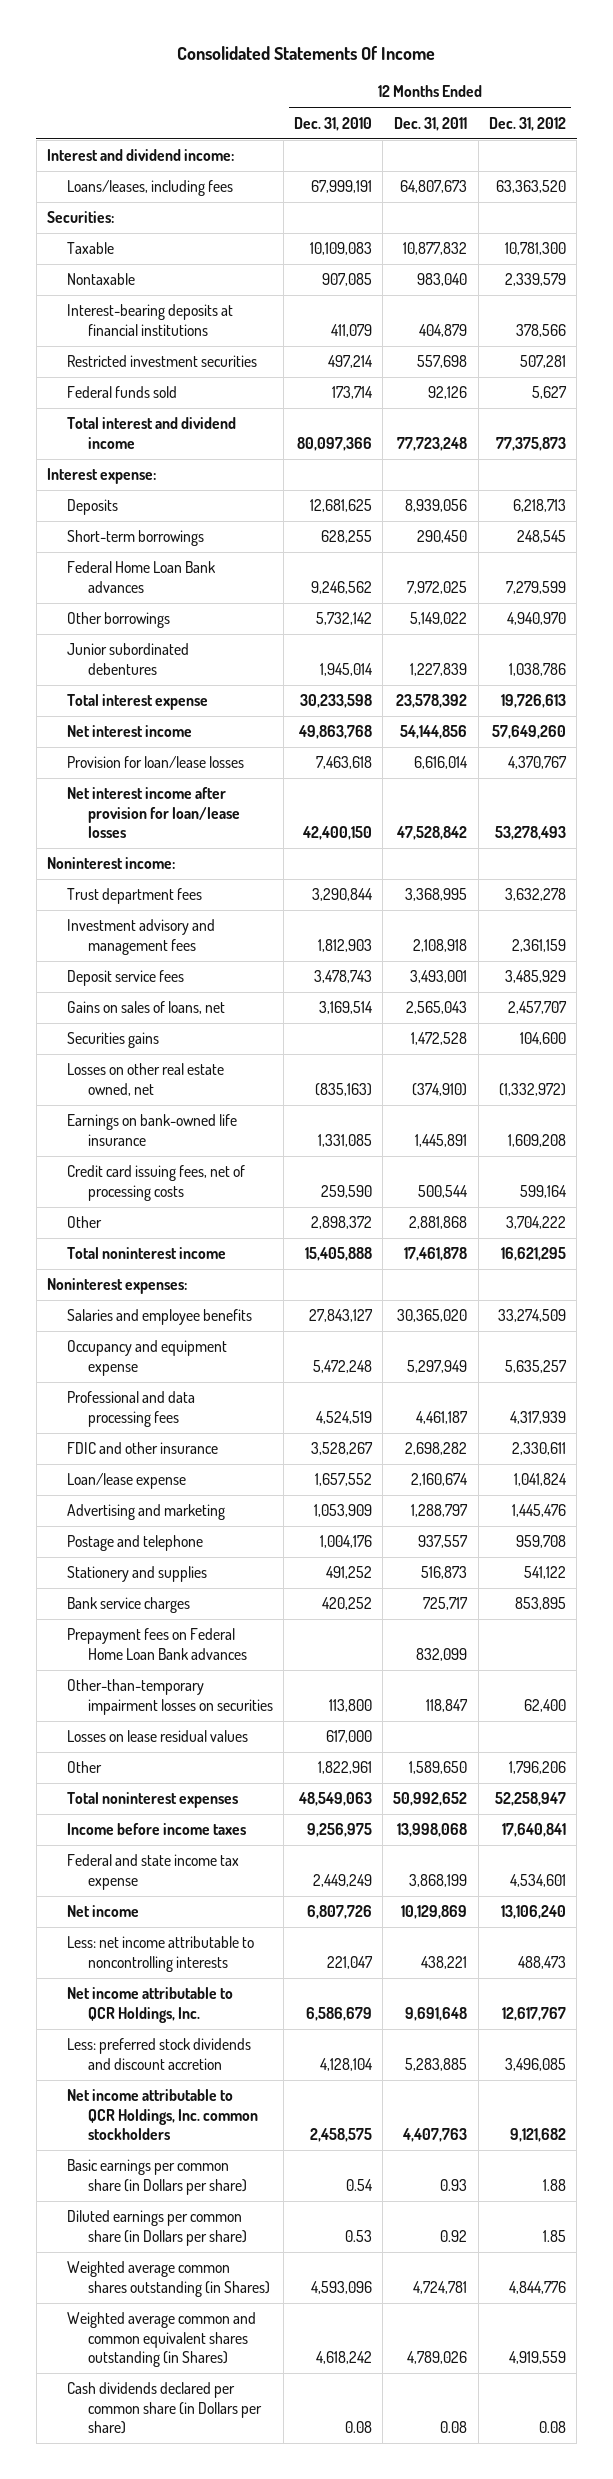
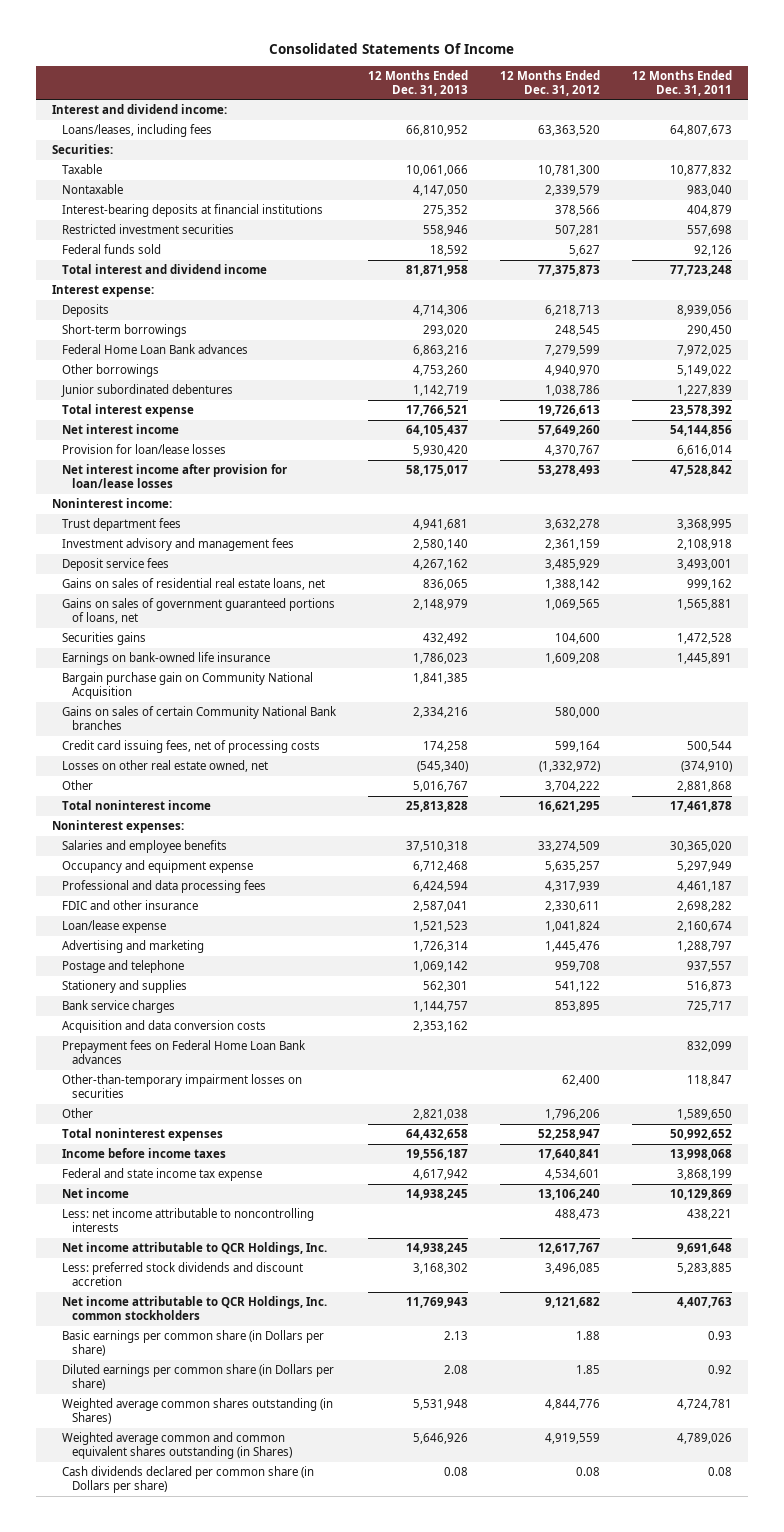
[294,116,373,131] Dec. 31, 2010 -> none
none -> [368,69,469,96] 12 Months Ended Dec. 31, 2013
[67,1001,226,1015] Gains on sales of loans, net -> [62,578,326,591] Gains on sales of residential real estate loans, net
[406,1001,468,1015] 2,565,043 -> [687,579,733,591] 999,162
[507,1001,567,1015] 2,457,707 -> [545,579,601,591] 1,388,142
none -> [62,598,336,625] Gains on sales of government guaranteed portions of loans, net
none -> [62,672,314,700] Bargain purchase gain on Community National Acquisition
none -> [62,706,338,731] Gains on sales of certain Community National Bank branches
[67,1063,225,1096] Losses on other real estate owned, net -> [62,760,269,773] Losses on other real estate owned, net
none -> [62,1020,267,1034] Acquisition and data conversion costs
[67,1730,249,1743] Losses on lease residual values -> none

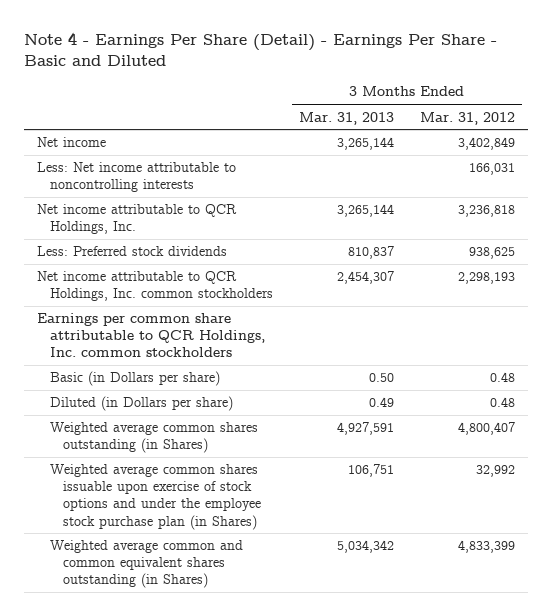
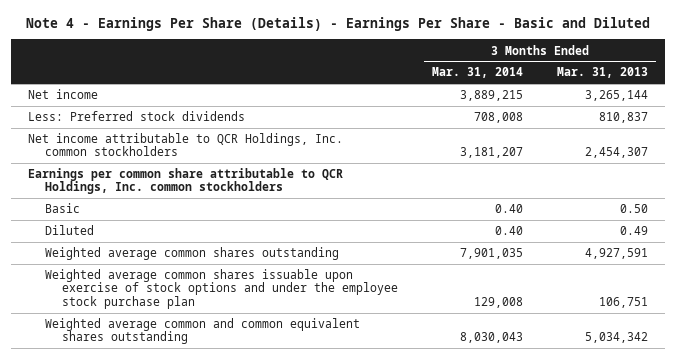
[23,31,497,66] Note 4 - Earnings Per Share (Detail) - Earnings Per Share - Basic and Diluted -> [25,17,650,32] Note 4 - Earnings Per Share (Details) - Earnings Per Share - Basic and Diluted
[420,111,516,125] Mar. 31, 2012 -> none
none -> [431,67,523,79] Mar. 31, 2014
[36,162,236,193] Less: Net income attributable to noncontrolling interests -> none
[36,204,237,235] Net income attributable to QCR Holdings, Inc. -> none
[49,371,220,387] Basic (in Dollars per share) -> [44,203,80,214] Basic
[49,396,233,412] Diluted (in Dollars per share) -> [44,225,94,236] Diluted
[49,422,258,454] Weighted average common shares outstanding (in Shares) -> [44,247,339,261] Weighted average common shares outstanding
[49,464,261,530] Weighted average common shares issuable upon exercise of stock options and under the employee stock purchase plan (in Shares) -> [44,269,399,309] Weighted average common shares issuable upon exercise of stock options and under the employee stock purchase plan
[49,540,243,589] Weighted average common and common equivalent shares outstanding (in Shares) -> [44,318,360,345] Weighted average common and common equivalent shares outstanding

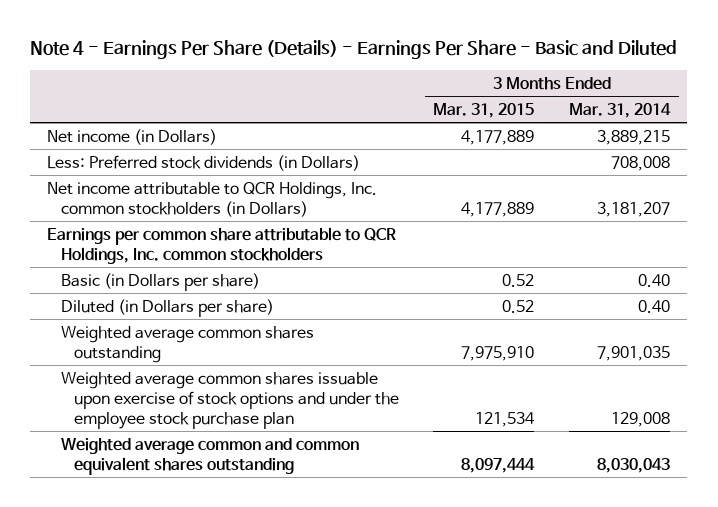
[556,67,648,79] Mar. 31, 2013 -> none
none -> [433,102,535,118] Mar. 31, 2015
[27,89,98,100] Net income -> [47,128,218,145] Net income (in Dollars)
[27,111,245,122] Less: Preferred stock dividends -> [47,154,361,171] Less: Preferred stock dividends (in Dollars)
[27,133,343,157] Net income attributable to QCR Holdings, Inc. common stockholders -> [47,181,378,217] Net income attributable to QCR Holdings, Inc. common stockholders (in Dollars)
[44,203,80,214] Basic -> [60,272,260,291] Basic (in Dollars per share)
[44,225,94,236] Diluted -> [60,298,274,317] Diluted (in Dollars per share)

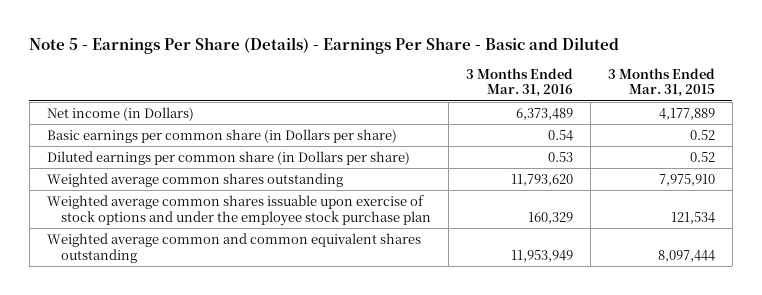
[30,40,678,60] Note 4 - Earnings Per Share (Details) - Earnings Per Share - Basic and Diluted -> [29,36,620,54] Note 5 - Earnings Per Share (Details) - Earnings Per Share - Basic and Diluted
[569,102,672,118] Mar. 31, 2014 -> none
none -> [465,67,573,98] 3 Months Ended Mar. 31, 2016
[47,154,361,171] Less: Preferred stock dividends (in Dollars) -> none
[47,181,378,217] Net income attributable to QCR Holdings, Inc. common stockholders (in Dollars) -> none
[47,226,397,264] Earnings per common share attributable to QCR Holdings, Inc. common stockholders -> none
[60,272,260,291] Basic (in Dollars per share) -> [46,128,397,143] Basic earnings per common share (in Dollars per share)
[60,298,274,317] Diluted (in Dollars per share) -> [46,150,410,165] Diluted earnings per common share (in Dollars per share)

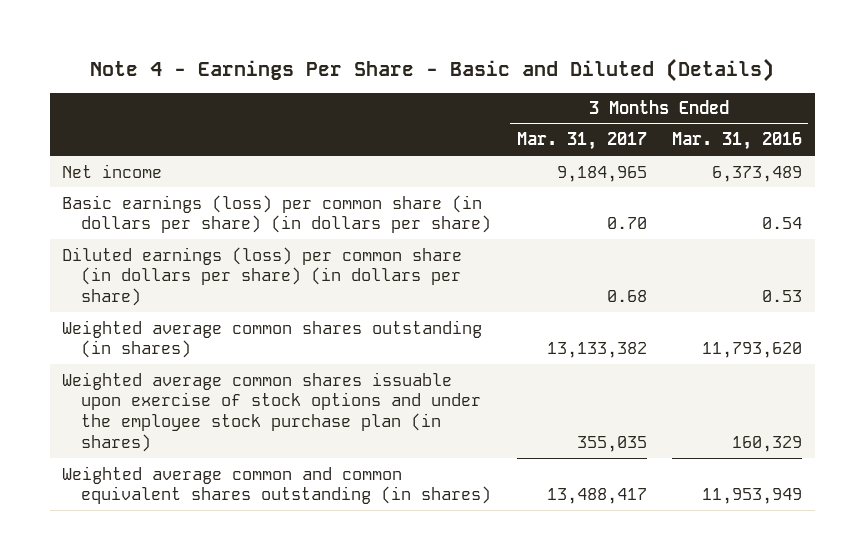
[29,36,620,54] Note 5 - Earnings Per Share (Details) - Earnings Per Share - Basic and Diluted -> [90,57,775,82] Note 4 - Earnings Per Share - Basic and Diluted (Details)
[607,67,715,98] 3 Months Ended Mar. 31, 2015 -> none
none -> [516,132,647,151] Mar. 31, 2017
[46,106,194,121] Net income (in Dollars) -> [62,163,163,178] Net income
[46,128,397,143] Basic earnings per common share (in Dollars per share) -> [62,194,492,234] Basic earnings (loss) per common share (in dollars per share) (in dollars per share)
[46,150,410,165] Diluted earnings per common share (in Dollars per share) -> [62,246,463,307] Diluted earnings (loss) per common share (in dollars per share) (in dollars per share)
[46,172,343,187] Weighted average common shares outstanding -> [62,319,483,359] Weighted average common shares outstanding (in shares)
[46,194,432,226] Weighted average common shares issuable upon exercise of stock options and under the employee stock purchase plan -> [62,371,482,452] Weighted average common shares issuable upon exercise of stock options and under the employee stock purchase plan (in shares)
[46,232,421,263] Weighted average common and common equivalent shares outstanding -> [62,465,492,505] Weighted average common and common equivalent shares outstanding (in shares)

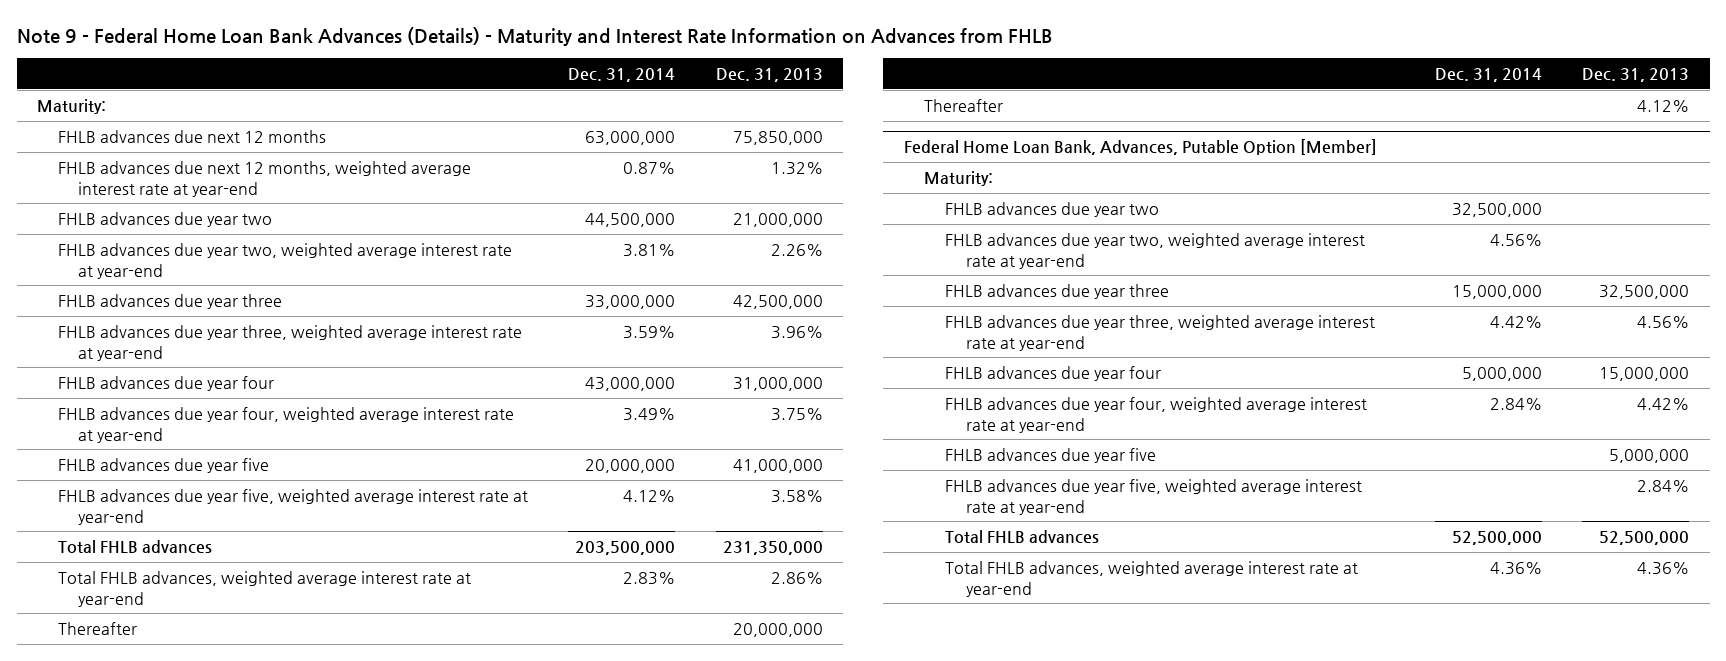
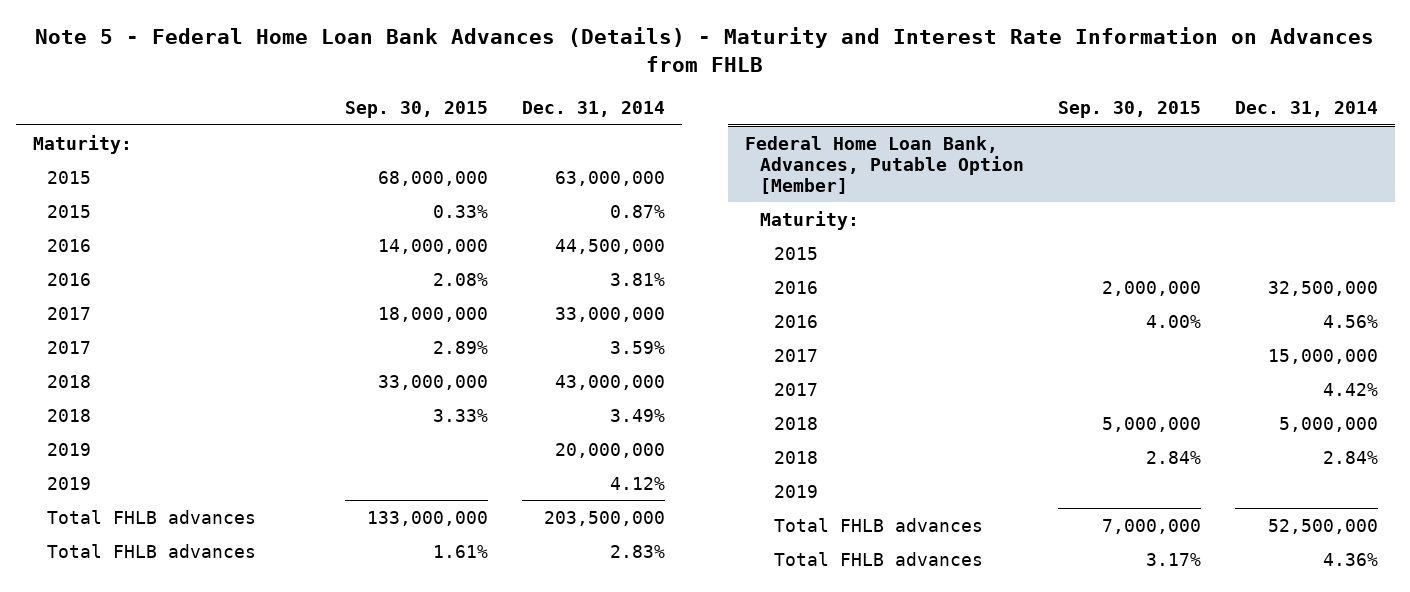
[16,26,1053,46] Note 9 - Federal Home Loan Bank Advances (Details) - Maturity and Interest Rate Information on Advances from FHLB -> [35,27,1375,73] Note 5 - Federal Home Loan Bank Advances (Details) - Maturity and Interest Rate Information on Advances from FHLB
[715,67,823,82] Dec. 31, 2013 -> none
none -> [345,101,489,119] Sep. 30, 2015
[57,130,326,144] FHLB advances due next 12 months -> [47,170,92,184] 2015
[57,161,471,197] FHLB advances due next 12 months, weighted average interest rate at year-end -> [47,204,92,218] 2015
[57,212,272,228] FHLB advances due year two -> [47,238,92,252] 2016
[57,243,512,279] FHLB advances due year two, weighted average interest rate at year-end -> [47,272,92,286] 2016
[57,294,282,310] FHLB advances due year three -> [47,306,92,320] 2017
[57,325,522,361] FHLB advances due year three, weighted average interest rate at year-end -> [47,340,92,354] 2017
[57,376,274,392] FHLB advances due year four -> [47,374,92,388] 2018
[57,407,514,443] FHLB advances due year four, weighted average interest rate at year-end -> [47,408,92,422] 2018
[57,458,269,474] FHLB advances due year five -> [47,442,92,456] 2019
[57,489,528,525] FHLB advances due year five, weighted average interest rate at year-end -> [47,476,92,490] 2019
[57,622,137,636] Thereafter -> none
[924,99,1004,113] Thereafter -> none
[57,571,471,607] Total FHLB advances, weighted average interest rate at year-end -> [47,543,257,558] Total FHLB advances
[944,479,1362,515] FHLB advances due year five, weighted average interest rate at year-end -> none
none -> [774,246,819,260] 2015
[944,202,1159,218] FHLB advances due year two -> [774,280,819,294] 2016
[944,233,1365,269] FHLB advances due year two, weighted average interest rate at year-end -> [774,314,819,328] 2016
[944,284,1169,300] FHLB advances due year three -> [774,348,819,362] 2017
[944,315,1375,351] FHLB advances due year three, weighted average interest rate at year-end -> [774,382,819,396] 2017
[944,366,1161,382] FHLB advances due year four -> [774,416,819,430] 2018
[944,397,1367,433] FHLB advances due year four, weighted average interest rate at year-end -> [774,450,819,464] 2018
[944,448,1156,464] FHLB advances due year five -> [774,484,819,498] 2019
[944,561,1358,597] Total FHLB advances, weighted average interest rate at year-end -> [774,551,984,566] Total FHLB advances

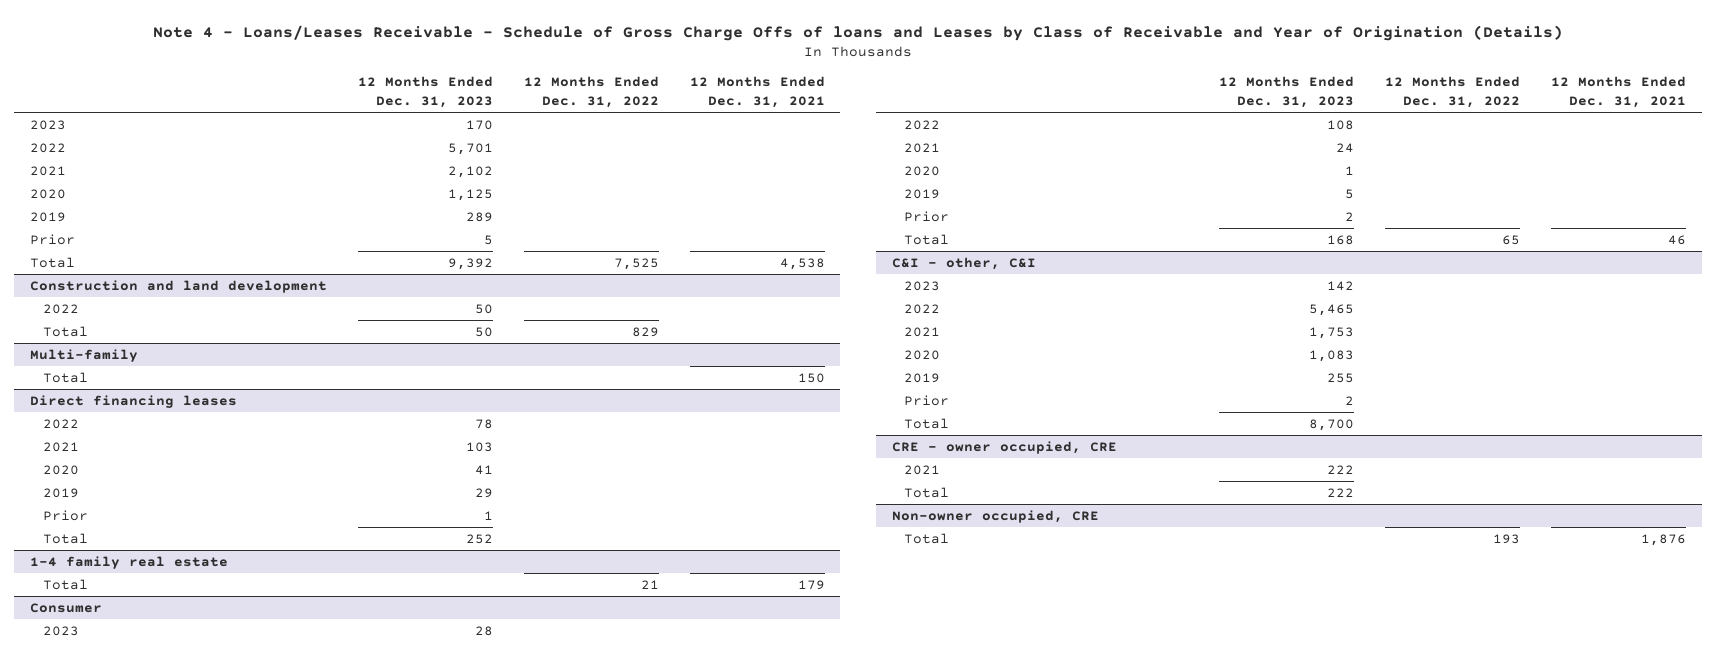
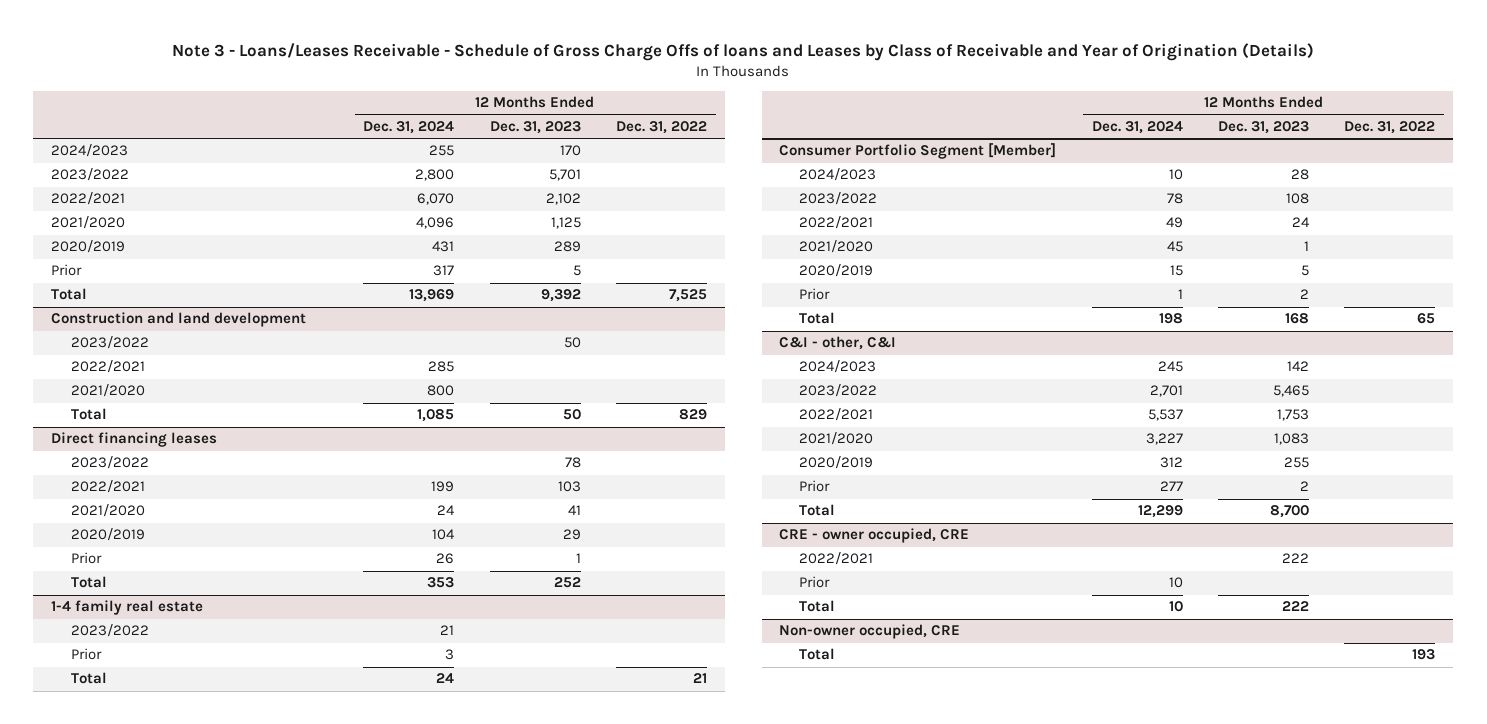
[153,24,1564,41] Note 4 - Loans/Leases Receivable - Schedule of Gross Charge Offs of loans and Leases by Class of Receivable and Year of Origination (Details) -> [172,43,1315,62] Note 3 - Loans/Leases Receivable - Schedule of Gross Charge Offs of loans and Leases by Class of Receivable and Year of Origination (Details)
[689,76,825,108] 12 Months Ended Dec. 31, 2021 -> none
none -> [363,121,455,135] Dec. 31, 2024
[29,119,66,130] 2023 -> [51,144,129,158] 2024/2023
[29,142,66,153] 2022 -> [51,168,130,182] 2023/2022
[29,165,66,176] 2021 -> [51,192,126,206] 2022/2021
[29,188,66,199] 2020 -> [51,216,126,230] 2021/2020
[29,211,66,222] 2019 -> [51,240,126,254] 2020/2019
[42,303,79,314] 2022 -> [70,336,149,350] 2023/2022
none -> [70,360,145,374] 2022/2021
none -> [70,384,145,398] 2021/2020
[29,348,138,362] Multi-family -> none
[42,371,88,383] Total -> none
[42,418,79,429] 2022 -> [70,456,149,470] 2023/2022
[42,441,79,452] 2021 -> [70,480,145,494] 2022/2021
[42,464,79,475] 2020 -> [70,504,145,518] 2021/2020
[42,487,79,498] 2019 -> [70,528,145,542] 2020/2019
none -> [70,624,149,638] 2023/2022
none -> [70,648,102,661] Prior
[29,602,102,613] Consumer -> [779,143,1057,160] Consumer Portfolio Segment [Member]
[42,625,79,636] 2023 -> [799,168,877,182] 2024/2023
[904,119,941,130] 2022 -> [799,192,878,206] 2023/2022
[904,142,941,153] 2021 -> [799,216,874,230] 2022/2021
[904,165,941,176] 2020 -> [799,240,874,254] 2021/2020
[904,188,941,199] 2019 -> [799,264,874,278] 2020/2019
[904,280,941,291] 2023 -> [799,360,877,374] 2024/2023
[904,303,941,314] 2022 -> [799,384,878,398] 2023/2022
[904,326,941,337] 2021 -> [799,408,874,422] 2022/2021
[904,349,941,360] 2020 -> [799,432,874,446] 2021/2020
[904,372,941,383] 2019 -> [799,456,874,470] 2020/2019
[904,464,941,475] 2021 -> [799,552,874,566] 2022/2021
none -> [799,576,831,589] Prior

